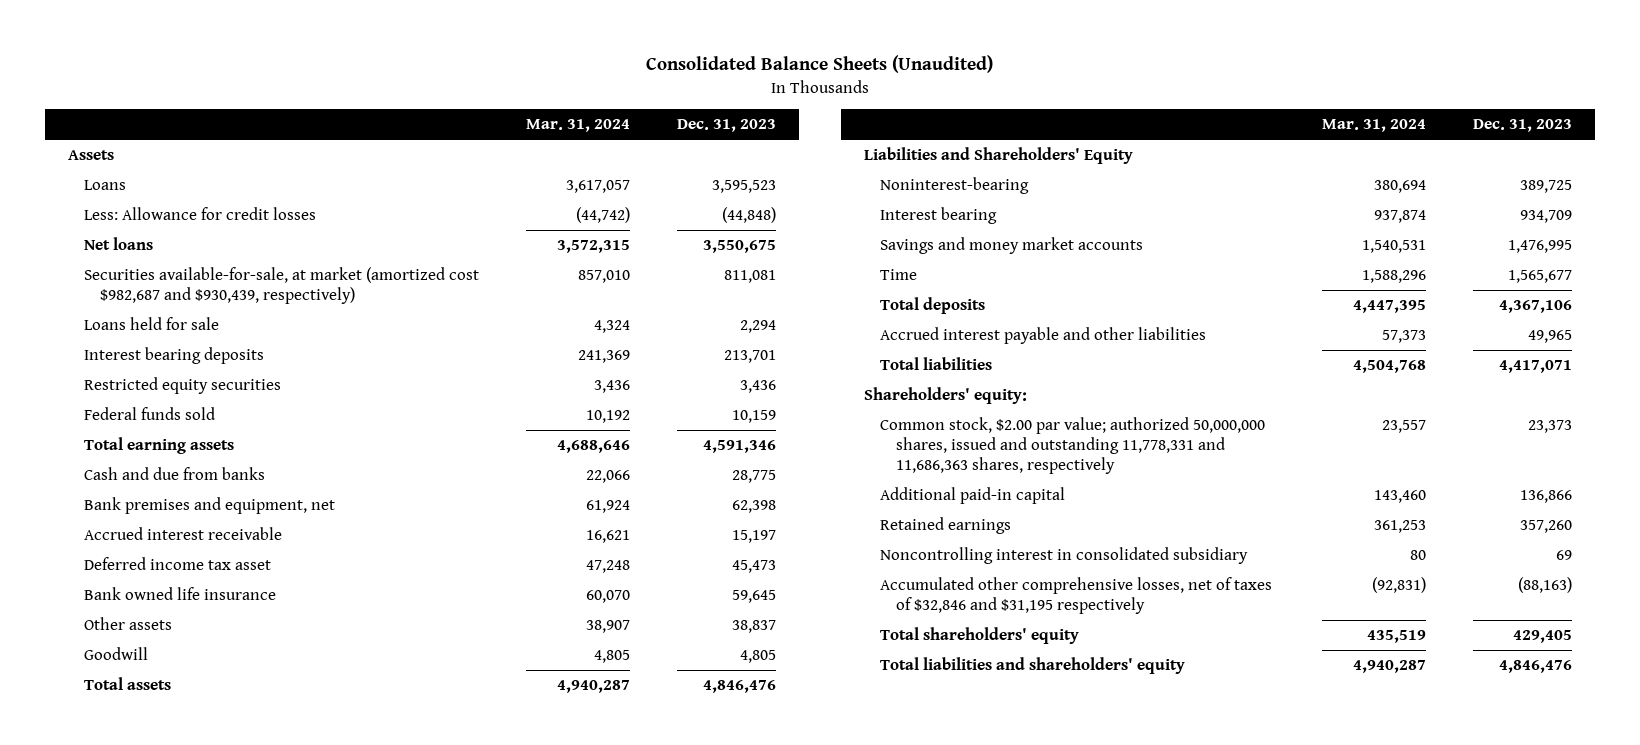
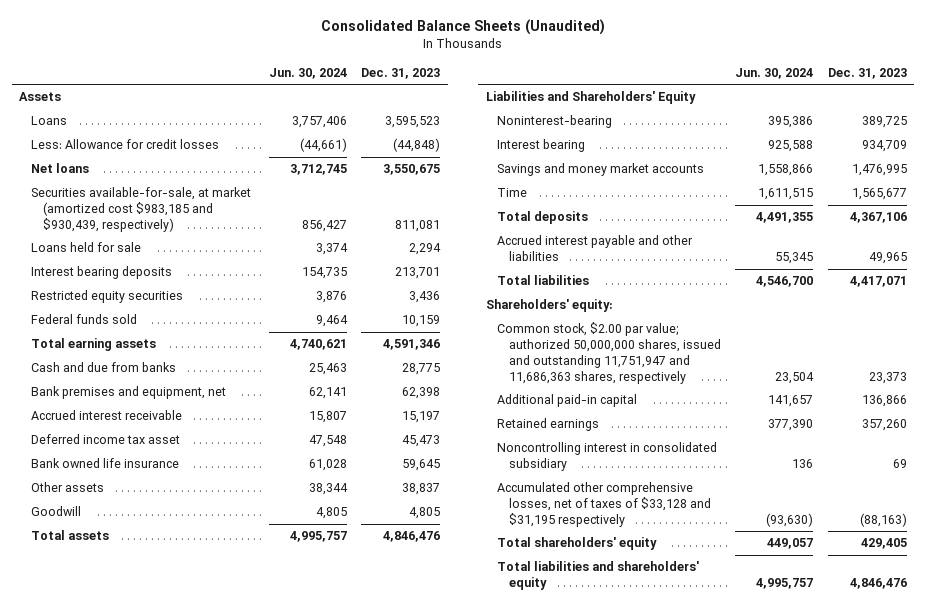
[525,119,630,133] Mar. 31, 2024 -> none
none -> [269,67,348,79] Jun. 30, 2024
[84,267,480,304] Securities available-for-sale, at market (amortized cost $982,687 and $930,439, respectively) -> [31,187,252,233] Securities available-for-sale, at market (amortized cost $983,185 and $930,439, respectively)
[880,417,1266,474] Common stock, $2.00 par value; authorized 50,000,000 shares, issued and outstanding 11,778,331 and 11,686,363 shares, respectively -> [497,322,722,385] Common stock, $2.00 par value; authorized 50,000,000 shares, issued and outstanding 11,751,947 and 11,686,363 shares, respectively
[880,577,1273,614] Accumulated other comprehensive losses, net of taxes of $32,846 and $31,195 respectively -> [497,482,712,528] Accumulated other comprehensive losses, net of taxes of $33,128 and $31,195 respectively

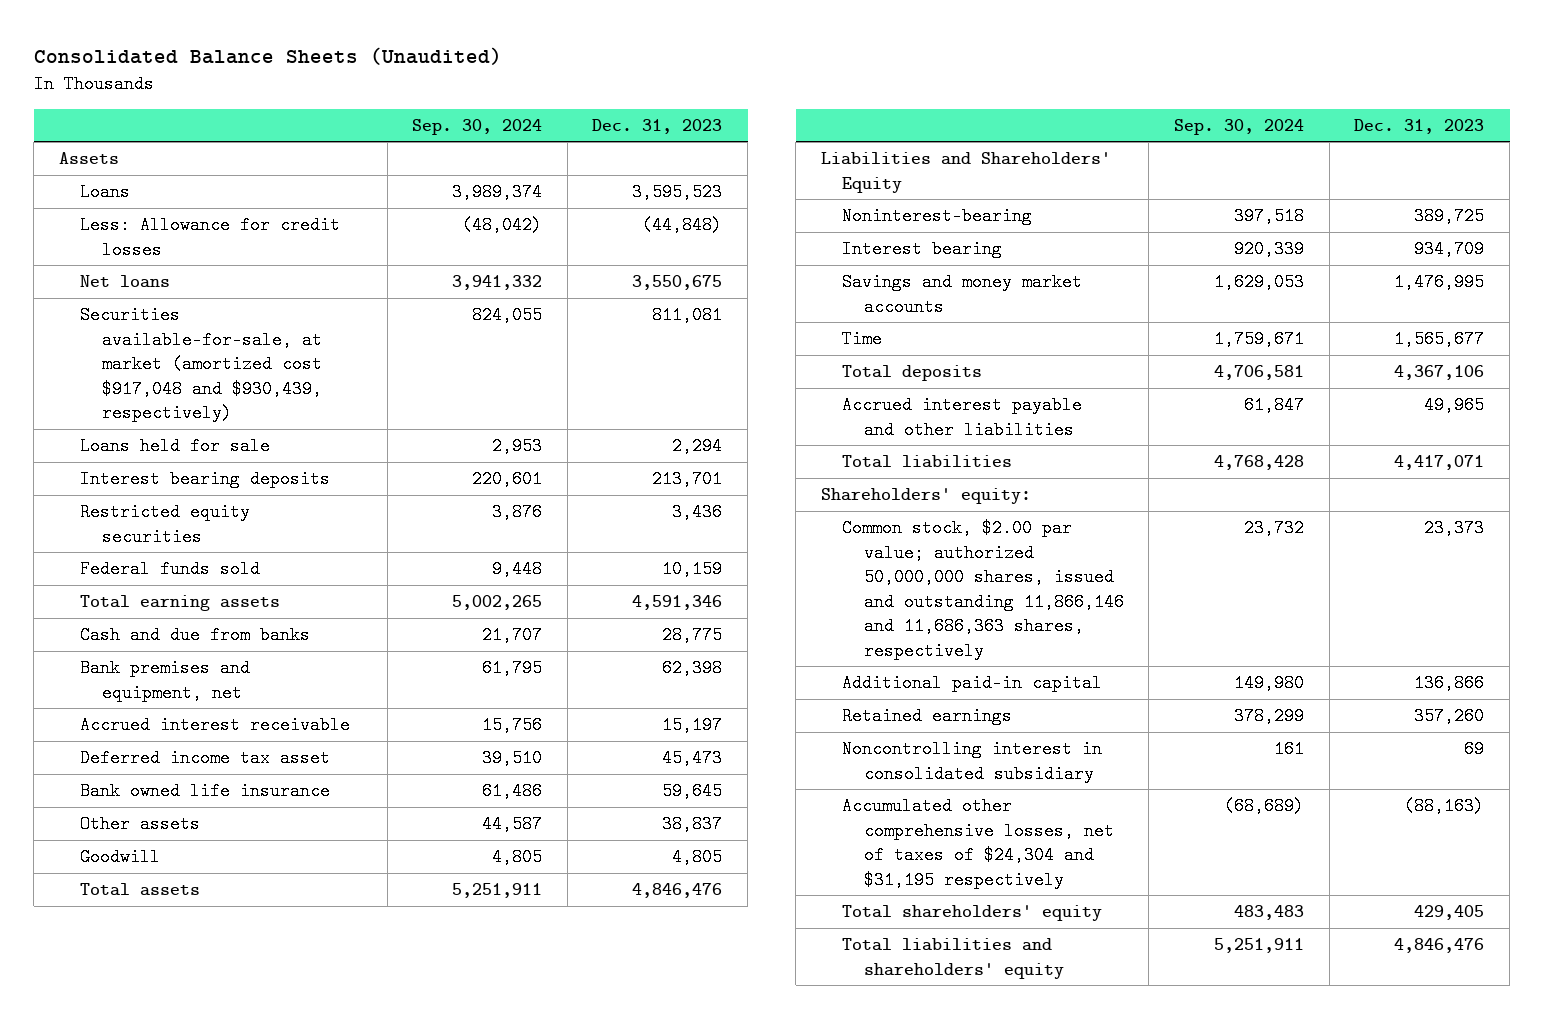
[269,67,348,79] Jun. 30, 2024 -> none
none -> [412,118,543,135] Sep. 30, 2024
[31,187,252,233] Securities available-for-sale, at market (amortized cost $983,185 and $930,439, respectively) -> [80,306,322,423] Securities available-for-sale, at market (amortized cost $917,048 and $930,439, respectively)
[497,322,722,385] Common stock, $2.00 par value; authorized 50,000,000 shares, issued and outstanding 11,751,947 and 11,686,363 shares, respectively -> [842,519,1124,660] Common stock, $2.00 par value; authorized 50,000,000 shares, issued and outstanding 11,866,146 and 11,686,363 shares, respectively
[497,482,712,528] Accumulated other comprehensive losses, net of taxes of $33,128 and $31,195 respectively -> [842,797,1114,889] Accumulated other comprehensive losses, net of taxes of $24,304 and $31,195 respectively

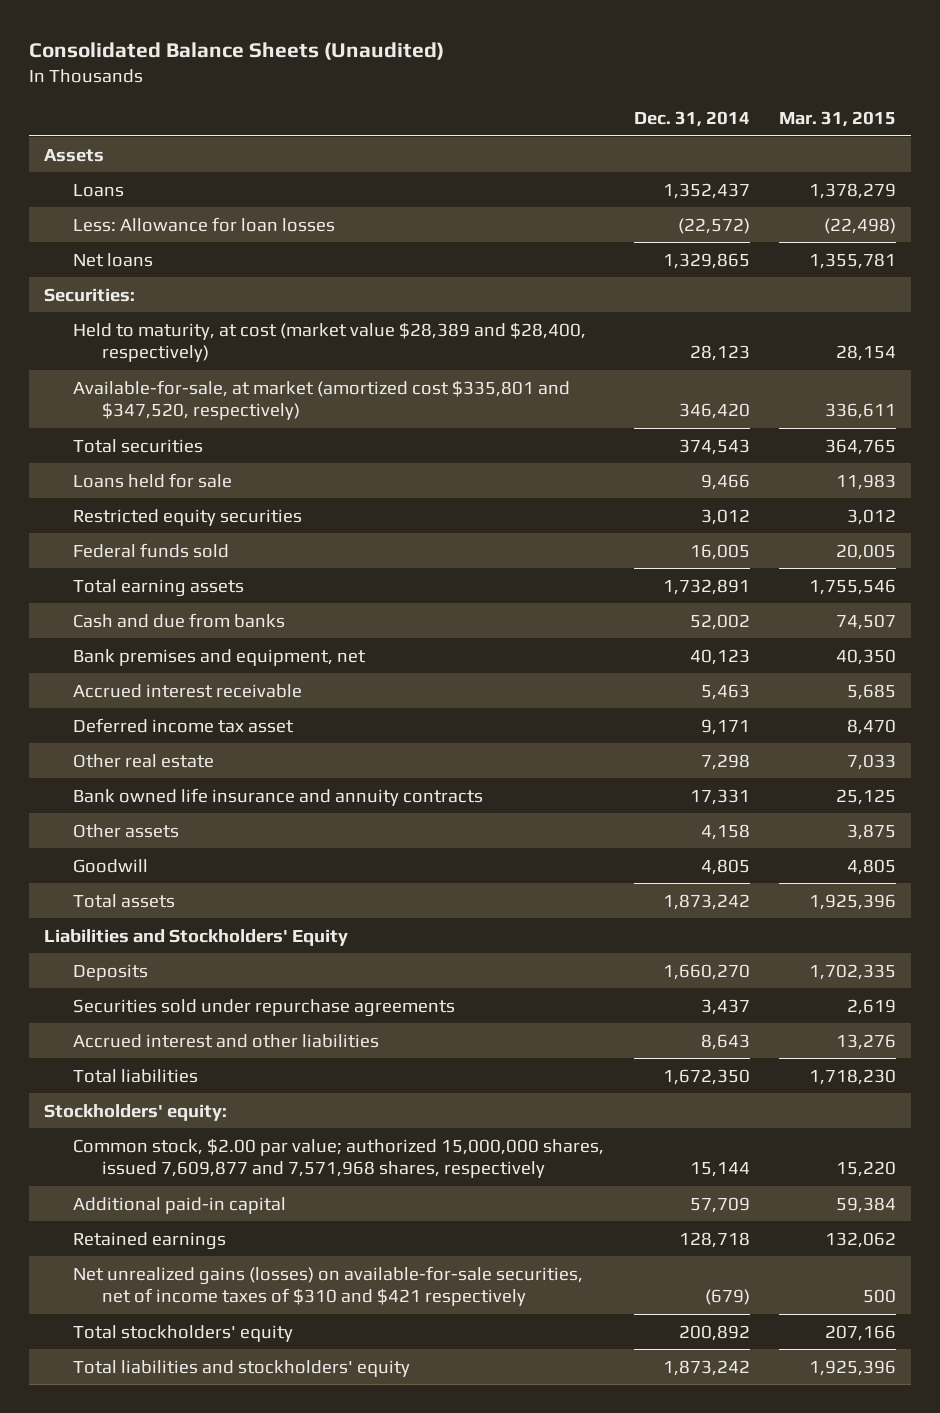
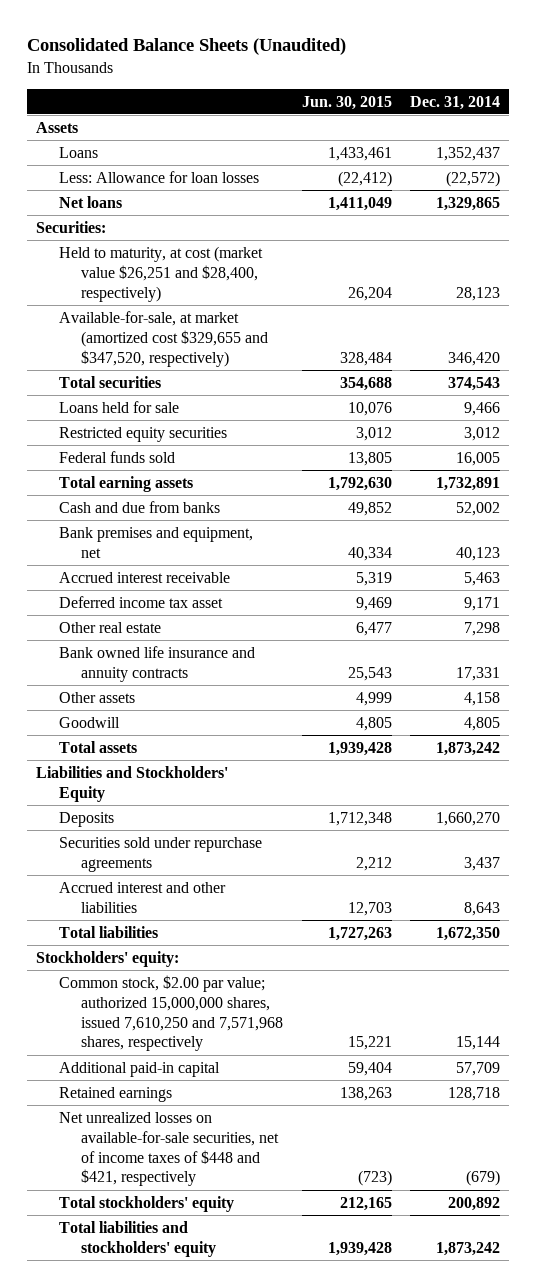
[779,110,897,127] Mar. 31, 2015 -> none
none -> [301,95,392,110] Jun. 30, 2015
[73,321,587,362] Held to maturity, at cost (market value $28,389 and $28,400, respectively) -> [58,245,263,302] Held to maturity, at cost (market value $26,251 and $28,400, respectively)
[73,379,571,420] Available-for-sale, at market (amortized cost $335,801 and $347,520, respectively) -> [58,310,269,367] Available-for-sale, at market (amortized cost $329,655 and $347,520, respectively)
[73,1137,605,1178] Common stock, $2.00 par value; authorized 15,000,000 shares, issued 7,609,877 and 7,571,968 shares, respectively -> [58,974,284,1052] Common stock, $2.00 par value; authorized 15,000,000 shares, issued 7,610,250 and 7,571,968 shares, respectively
[73,1265,584,1306] Net unrealized gains (losses) on available-for-sale securities, net of income taxes of $310 and $421 respectively -> [58,1111,280,1187] Net unrealized losses on available-for-sale securities, net of income taxes of $448 and $421, respectively

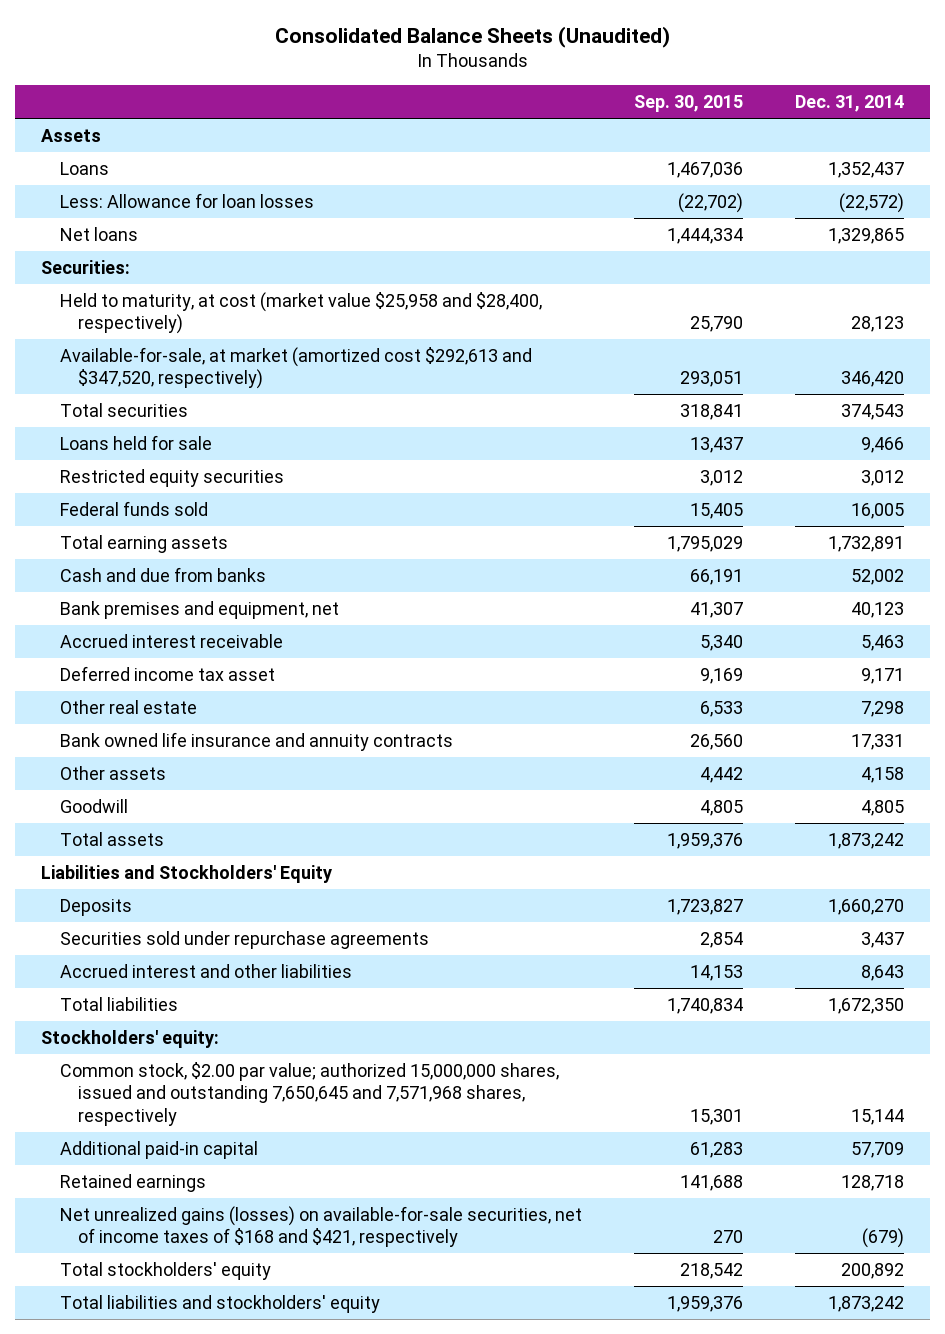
[301,95,392,110] Jun. 30, 2015 -> none
none -> [633,94,743,112] Sep. 30, 2015
[58,245,263,302] Held to maturity, at cost (market value $26,251 and $28,400, respectively) -> [59,291,542,335] Held to maturity, at cost (market value $25,958 and $28,400, respectively)
[58,310,269,367] Available-for-sale, at market (amortized cost $329,655 and $347,520, respectively) -> [59,346,532,390] Available-for-sale, at market (amortized cost $292,613 and $347,520, respectively)
[58,974,284,1052] Common stock, $2.00 par value; authorized 15,000,000 shares, issued 7,610,250 and 7,571,968 shares, respectively -> [59,1061,559,1126] Common stock, $2.00 par value; authorized 15,000,000 shares, issued and outstanding 7,650,645 and 7,571,968 shares, respectively
[58,1111,280,1187] Net unrealized losses on available-for-sale securities, net of income taxes of $448 and $421, respectively -> [59,1205,582,1248] Net unrealized gains (losses) on available-for-sale securities, net of income taxes of $168 and $421, respectively

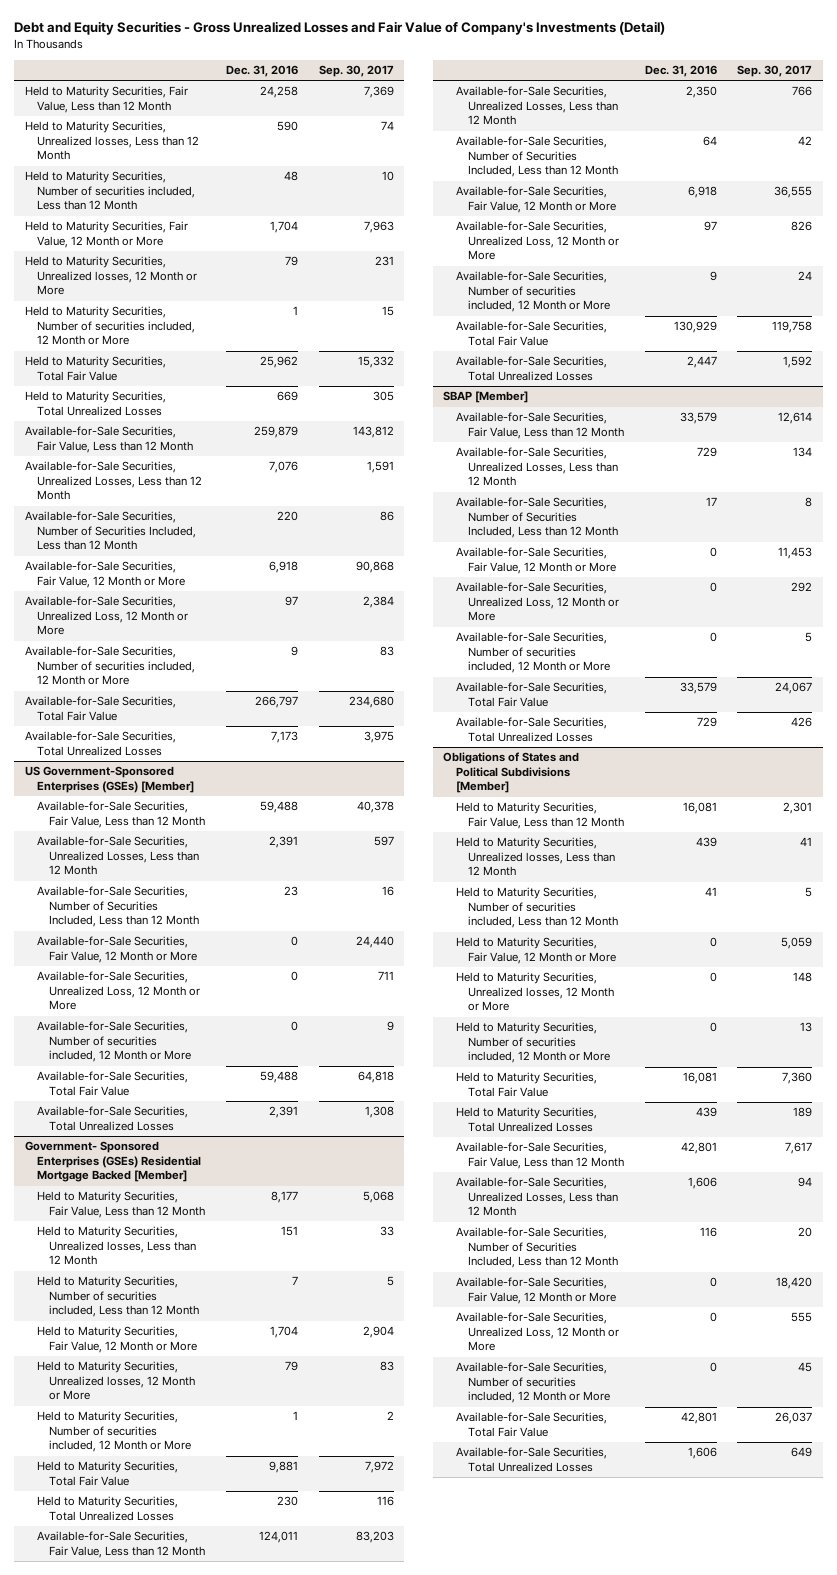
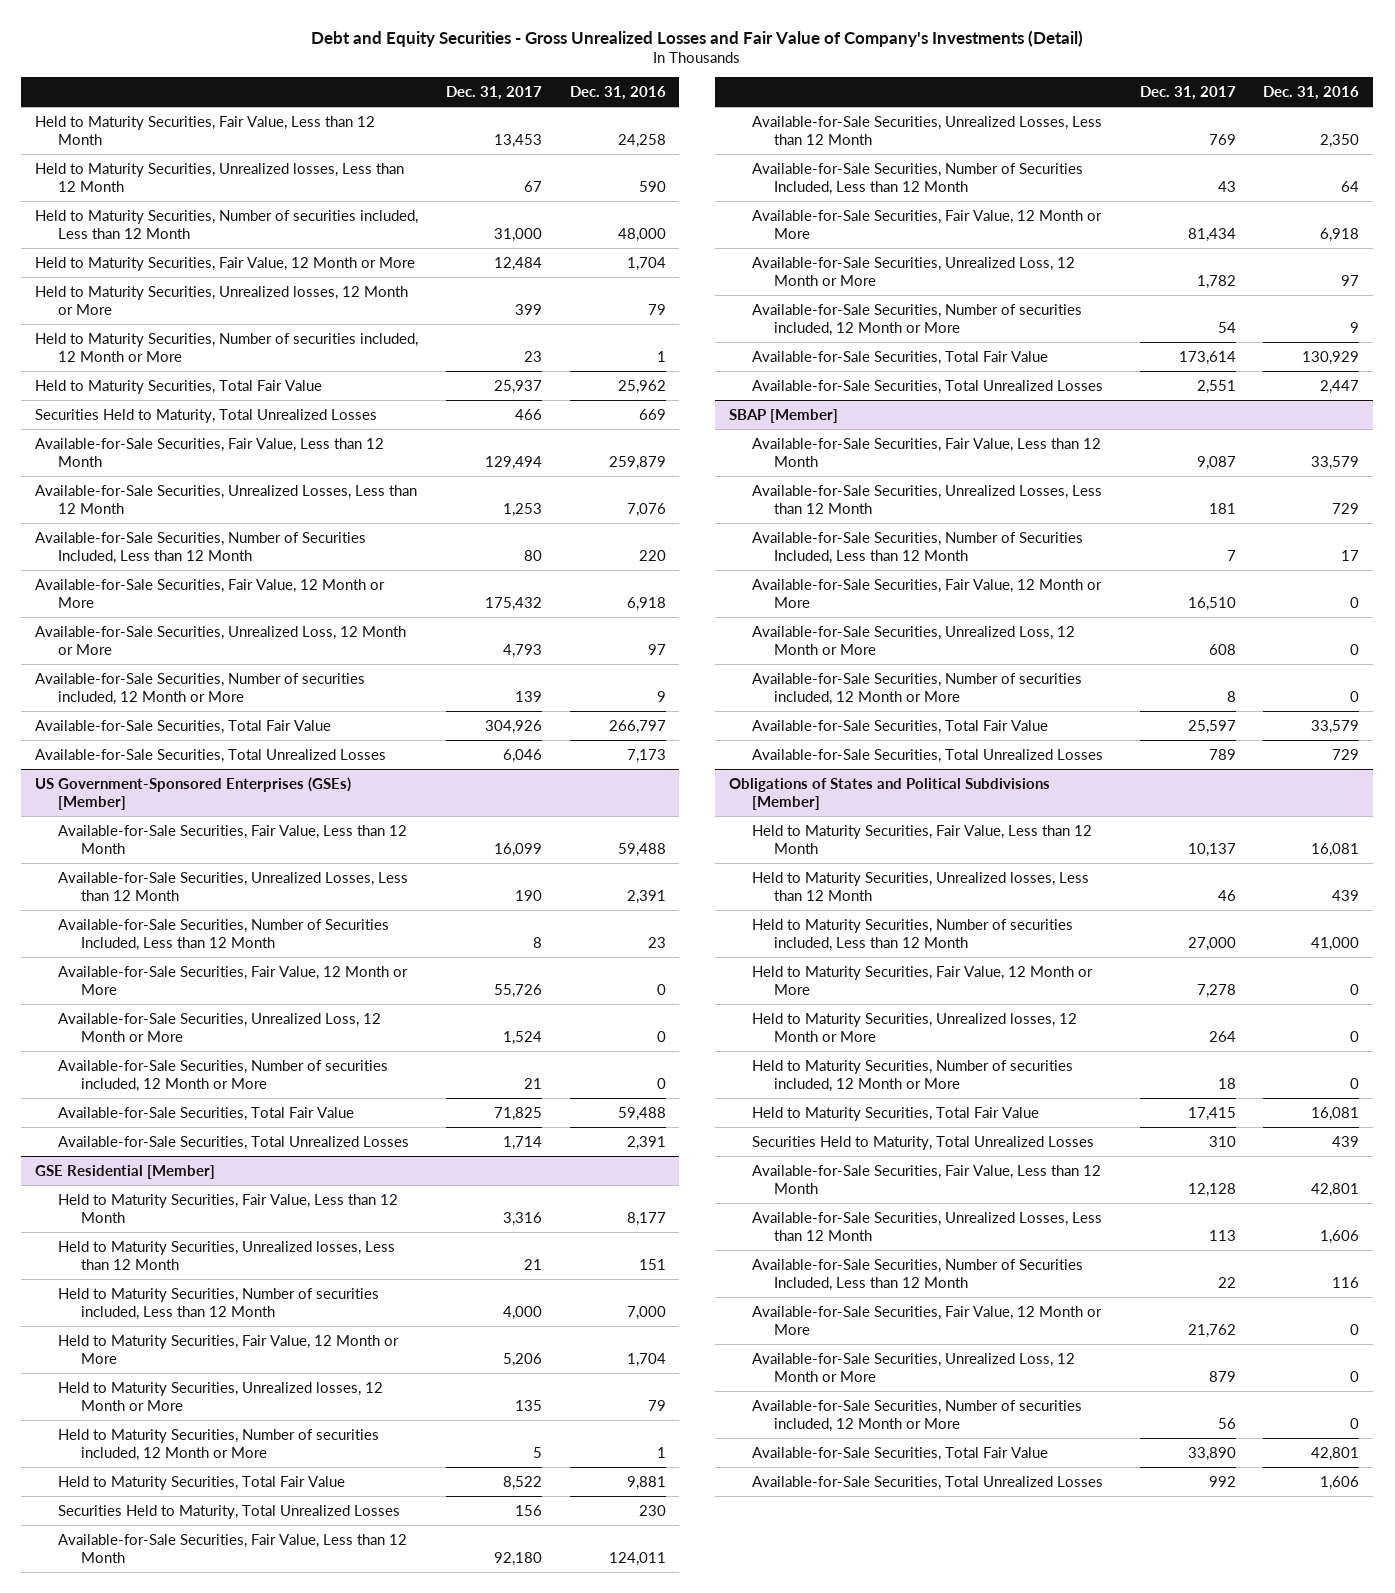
[318,64,394,77] Sep. 30, 2017 -> none
none -> [445,85,542,100] Dec. 31, 2017
[284,171,299,182] 48 -> [617,227,666,242] 48,000
[24,391,166,416] Held to Maturity Securities, Total Unrealized Losses -> [35,408,378,423] Securities Held to Maturity, Total Unrealized Losses
[24,1141,201,1183] Government- Sponsored Enterprises (GSEs) Residential Mortgage Backed [Member] -> [35,1164,216,1179] GSE Residential [Member]
[292,1276,299,1286] 7 -> [626,1305,666,1320] 7,000
[36,1496,178,1521] Held to Maturity Securities, Total Unrealized Losses -> [58,1504,401,1519] Securities Held to Maturity, Total Unrealized Losses
[704,887,717,897] 41 -> [1311,936,1360,951] 41,000
[455,1107,597,1132] Held to Maturity Securities, Total Unrealized Losses -> [751,1135,1094,1150] Securities Held to Maturity, Total Unrealized Losses

